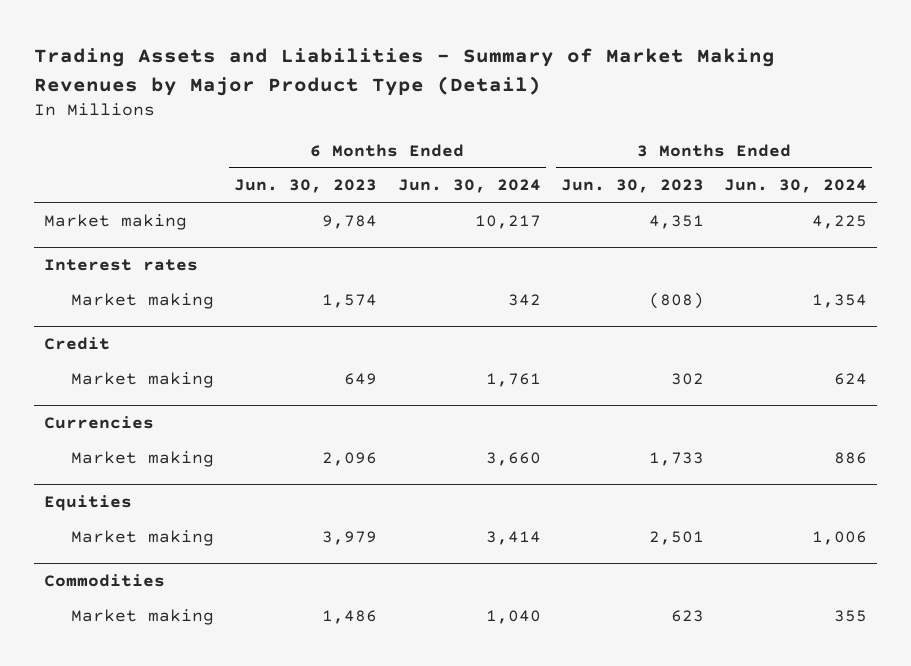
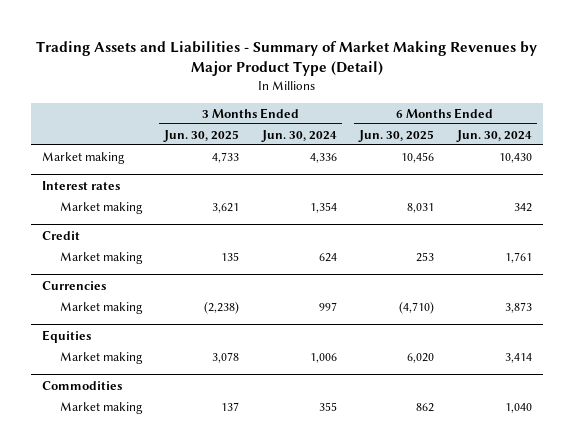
[234,179,378,194] Jun. 30, 2023 -> none
[560,179,704,194] Jun. 30, 2023 -> none
none -> [163,129,240,142] Jun. 30, 2025
none -> [358,129,435,142] Jun. 30, 2025
[474,214,541,229] 10,217 -> [498,152,532,163] 10,430
[812,214,868,229] 4,225 -> [309,152,337,163] 4,336
[485,451,541,466] 3,660 -> [504,301,532,313] 3,873
[834,451,868,464] 886 -> [318,301,337,311] 997

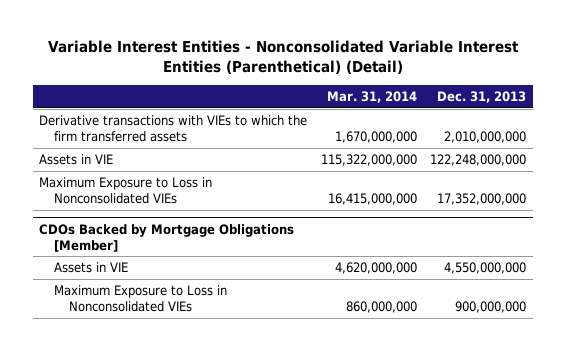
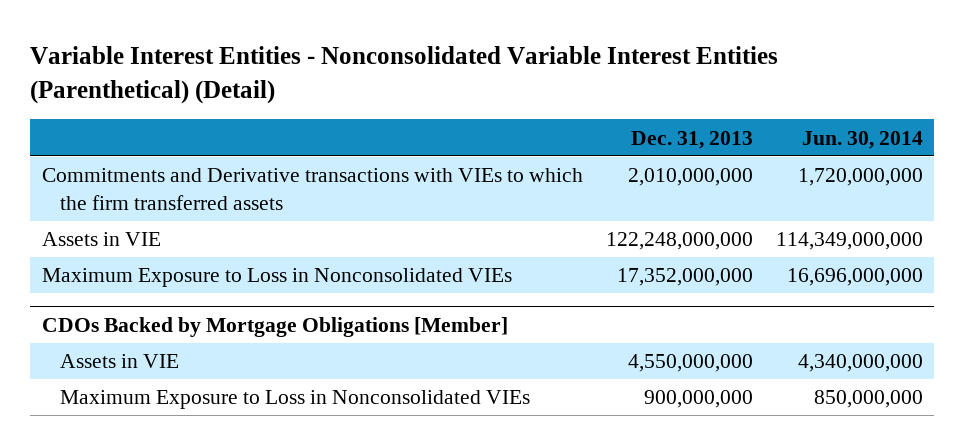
[326,90,417,103] Mar. 31, 2014 -> none
none -> [801,130,923,149] Jun. 30, 2014
[39,115,308,142] Derivative transactions with VIEs to which the firm transferred assets -> [41,168,583,210] Commitments and Derivative transactions with VIEs to which the firm transferred assets

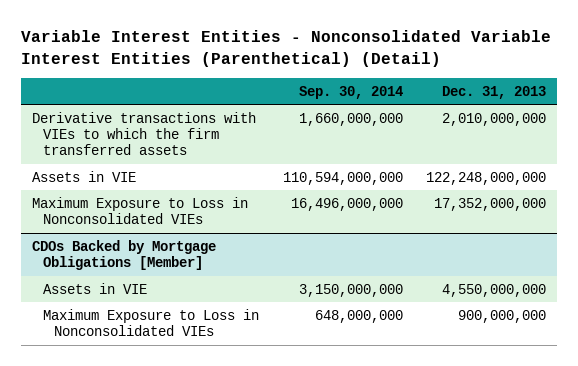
[801,130,923,149] Jun. 30, 2014 -> none
none -> [298,85,403,99] Sep. 30, 2014
[41,168,583,210] Commitments and Derivative transactions with VIEs to which the firm transferred assets -> [32,111,257,156] Derivative transactions with VIEs to which the firm transferred assets

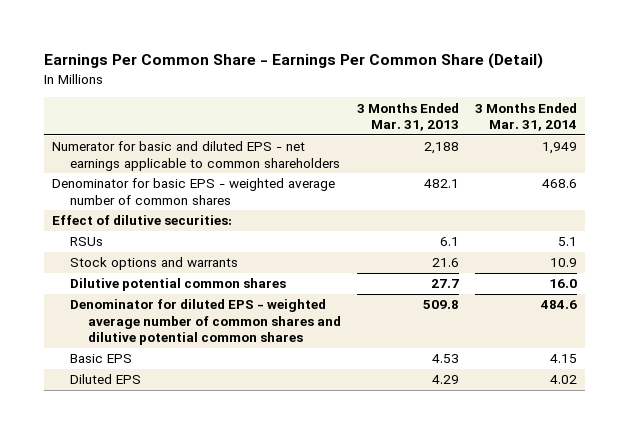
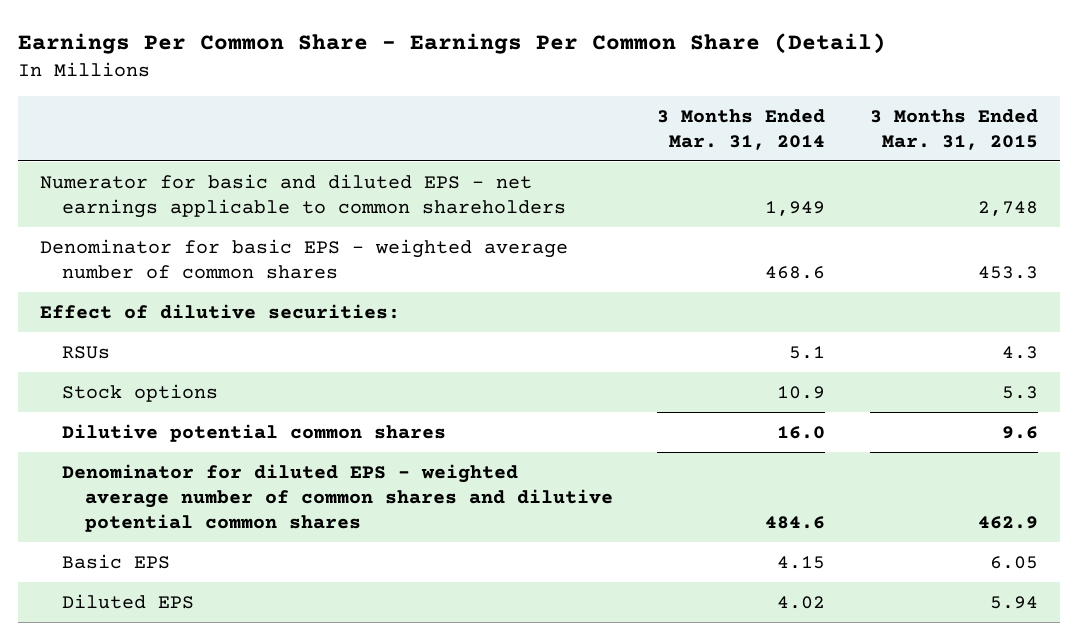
[356,102,459,132] 3 Months Ended Mar. 31, 2013 -> none
none -> [869,108,1038,150] 3 Months Ended Mar. 31, 2015
[69,257,238,271] Stock options and warrants -> [62,383,219,402] Stock options

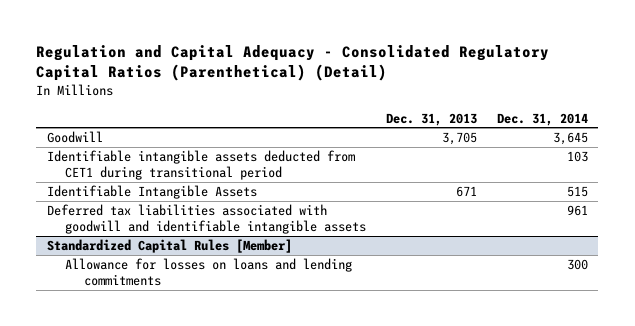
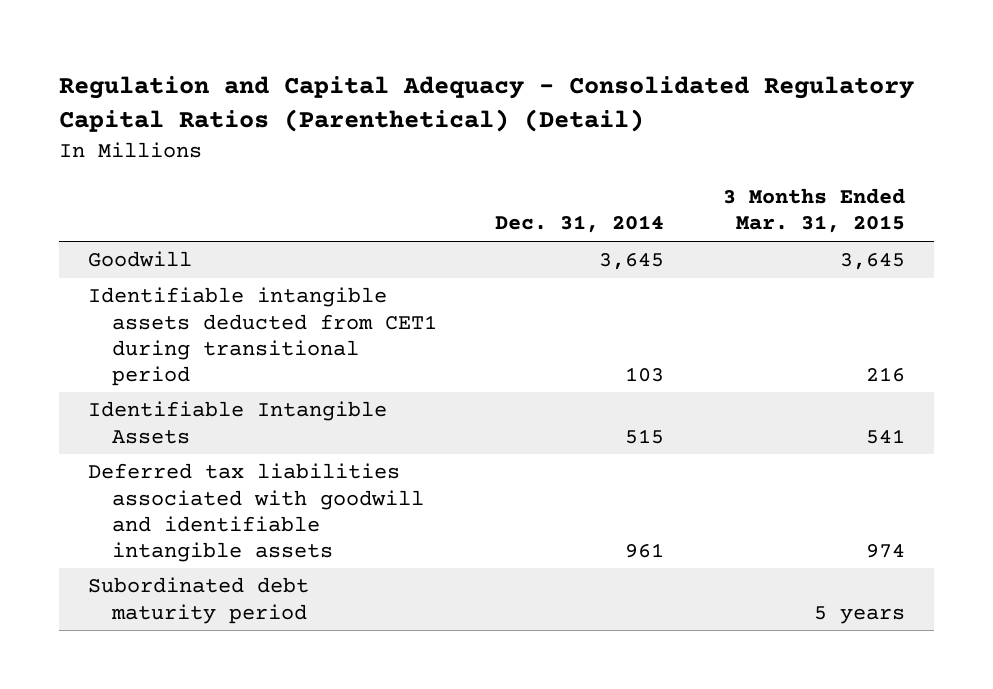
[386,112,478,126] Dec. 31, 2013 -> none
none -> [722,188,905,234] 3 Months Ended Mar. 31, 2015
[46,239,292,254] Standardized Capital Rules [Member] -> none
[65,258,353,286] Allowance for losses on loans and lending commitments -> none
none -> [88,577,310,624] Subordinated debt maturity period

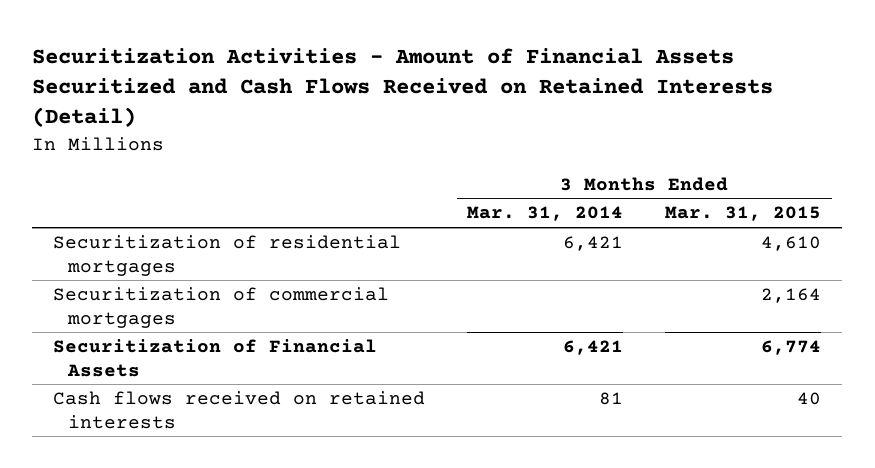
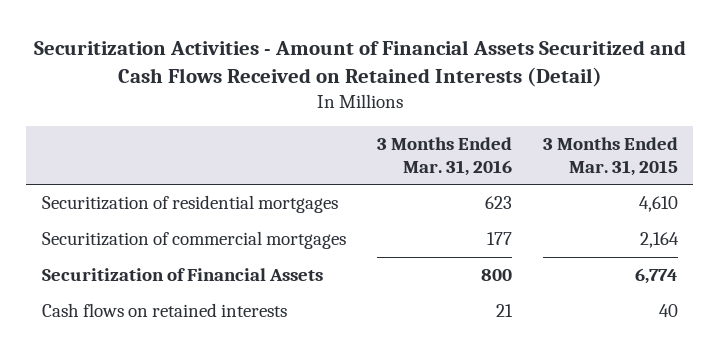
[467,206,624,222] Mar. 31, 2014 -> none
none -> [376,136,512,176] 3 Months Ended Mar. 31, 2016
[53,391,426,429] Cash flows received on retained interests -> [41,302,287,317] Cash flows on retained interests

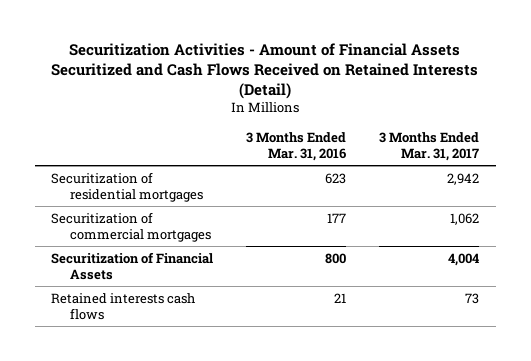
[542,136,678,176] 3 Months Ended Mar. 31, 2015 -> none
none -> [379,131,480,162] 3 Months Ended Mar. 31, 2017
[41,302,287,317] Cash flows on retained interests -> [51,292,196,320] Retained interests cash flows

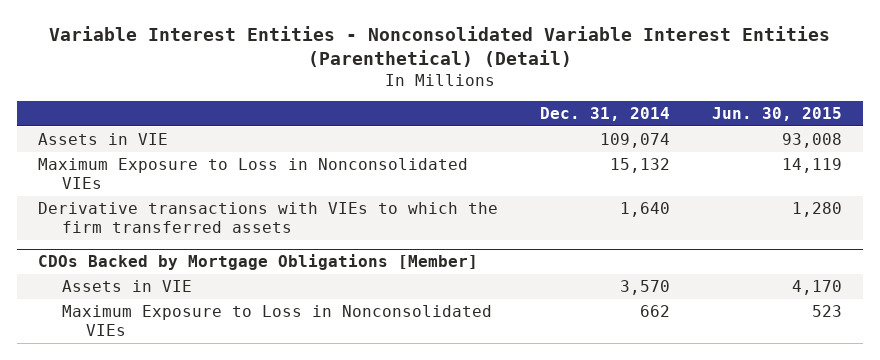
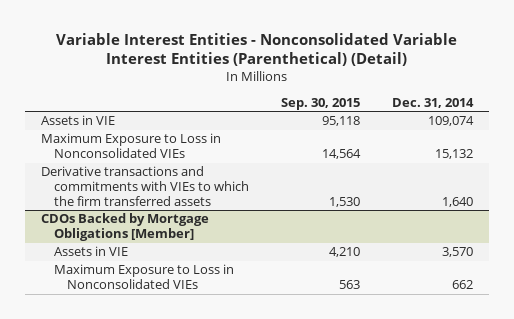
[712,107,843,122] Jun. 30, 2015 -> none
none -> [280,97,360,110] Sep. 30, 2015
[37,201,498,233] Derivative transactions with VIEs to which the firm transferred assets -> [41,166,250,206] Derivative transactions and commitments with VIEs to which the firm transferred assets

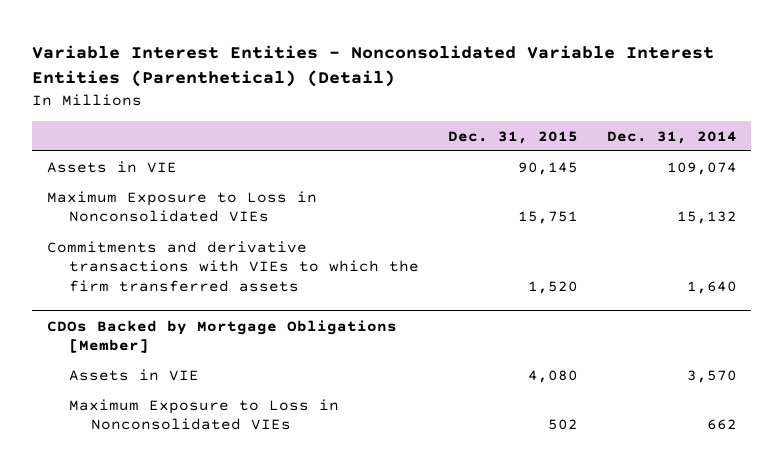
[280,97,360,110] Sep. 30, 2015 -> none
none -> [447,130,578,144] Dec. 31, 2015
[41,166,250,206] Derivative transactions and commitments with VIEs to which the firm transferred assets -> [46,240,419,292] Commitments and derivative transactions with VIEs to which the firm transferred assets

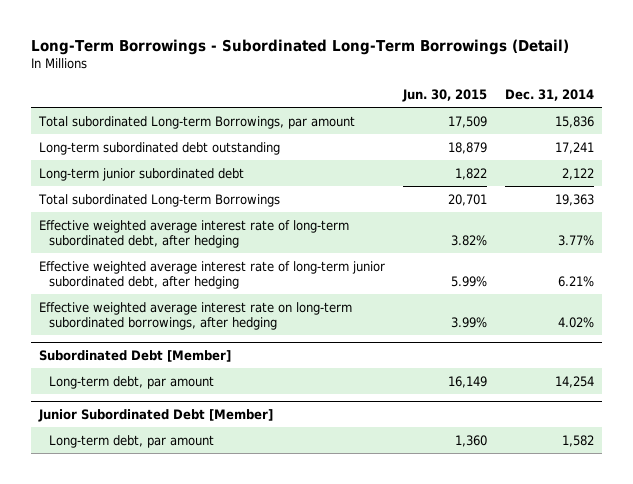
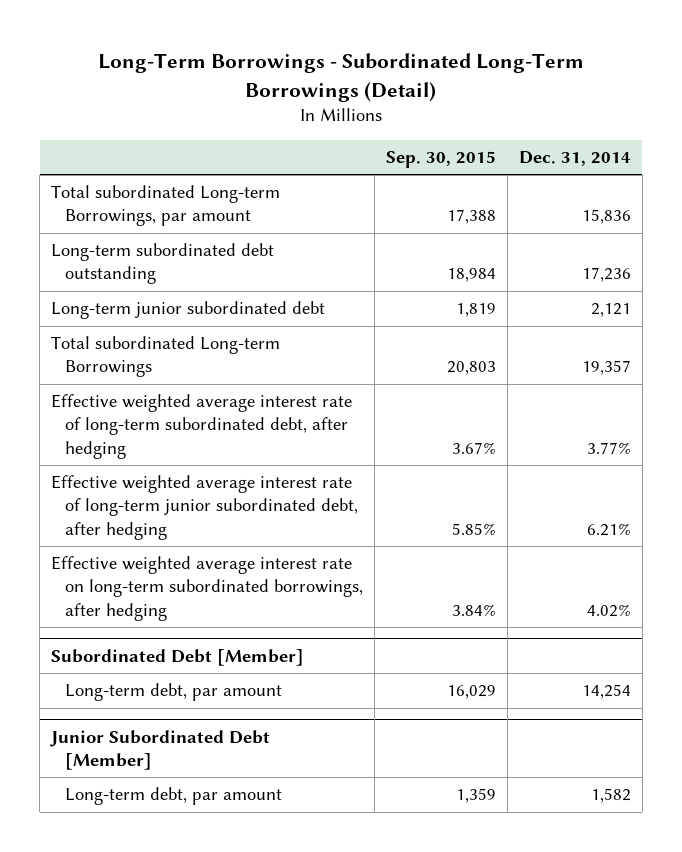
[401,89,487,103] Jun. 30, 2015 -> none
none -> [385,151,496,169] Sep. 30, 2015
[554,141,594,154] 17,241 -> [581,267,631,283] 17,236
[561,167,594,180] 2,122 -> [590,303,631,318] 2,121
[554,193,594,206] 19,363 -> [581,360,631,376] 19,357

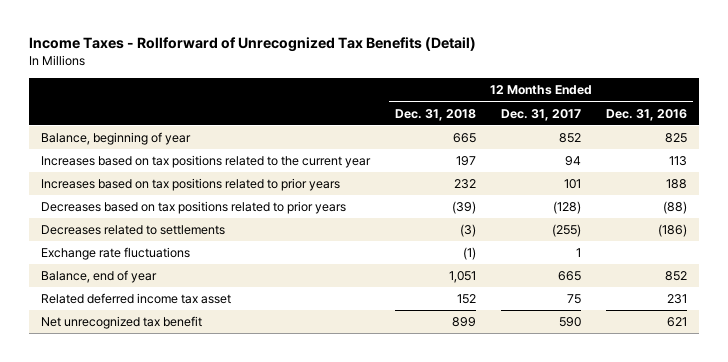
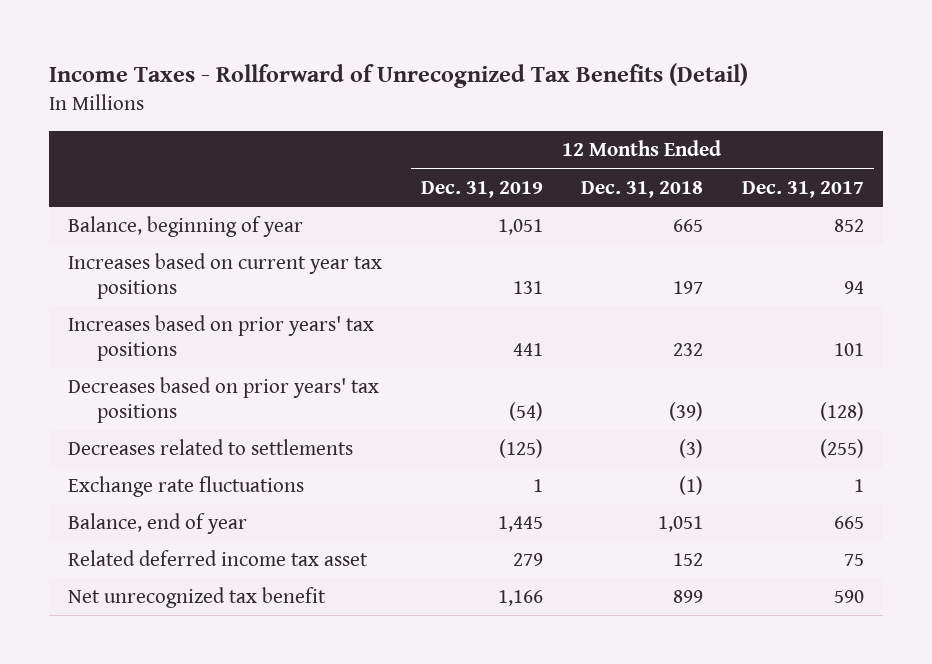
[605,108,687,121] Dec. 31, 2016 -> none
none -> [420,180,543,198] Dec. 31, 2019
[41,155,372,169] Increases based on tax positions related to the current year -> [68,253,383,299] Increases based on current year tax positions
[41,178,341,192] Increases based on tax positions related to prior years -> [68,315,375,361] Increases based on prior years' tax positions
[41,201,347,215] Decreases based on tax positions related to prior years -> [68,377,380,423] Decreases based on prior years' tax positions

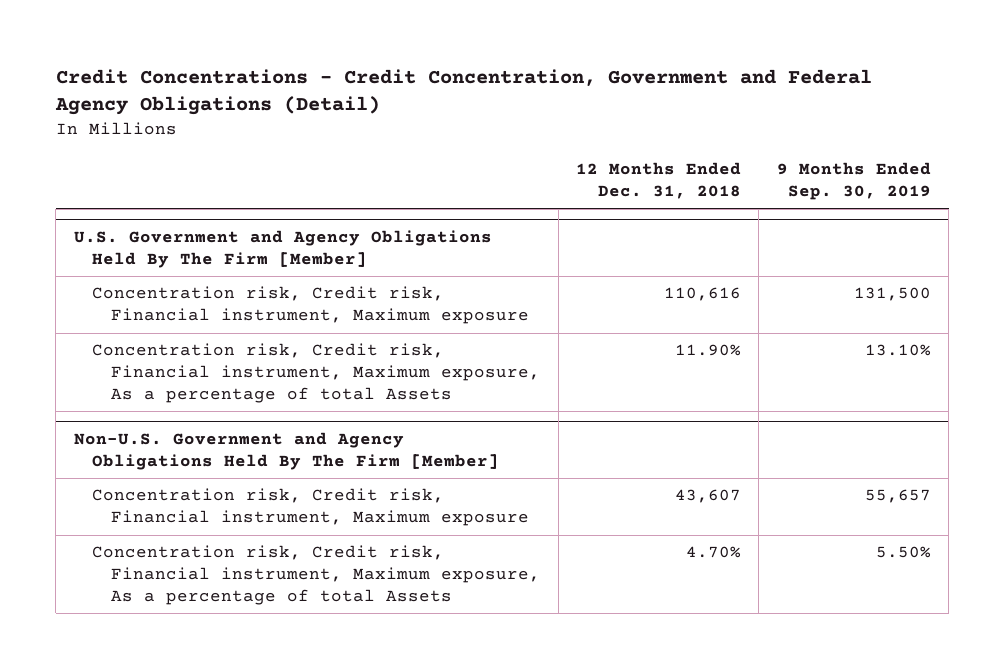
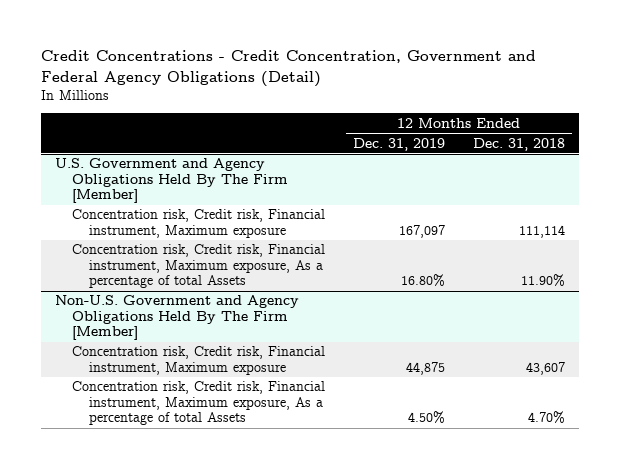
[776,162,931,201] 9 Months Ended Sep. 30, 2019 -> none
none -> [353,137,446,151] Dec. 31, 2019
[664,287,742,302] 110,616 -> [519,224,566,238] 111,114

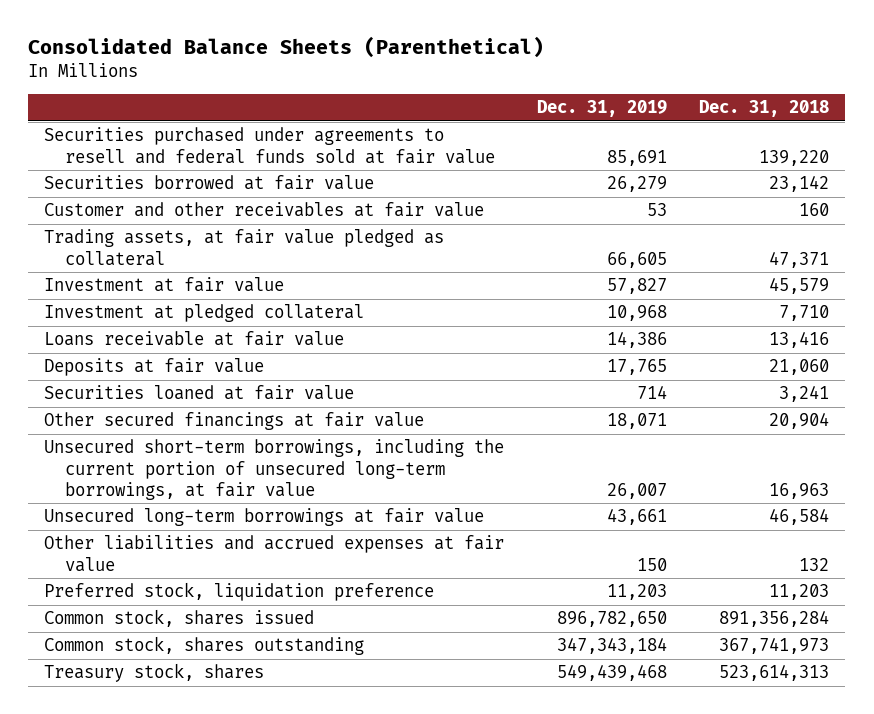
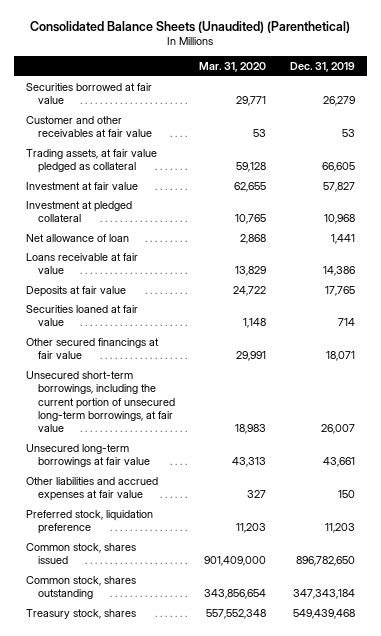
[28,36,545,59] Consolidated Balance Sheets (Parenthetical) -> [30,20,351,33] Consolidated Balance Sheets (Unaudited) (Parenthetical)
[699,100,830,118] Dec. 31, 2018 -> none
none -> [199,62,267,73] Mar. 31, 2020
[44,127,495,164] Securities purchased under agreements to resell and federal funds sold at fair value -> none
none -> [25,233,129,242] Net allowance of loan

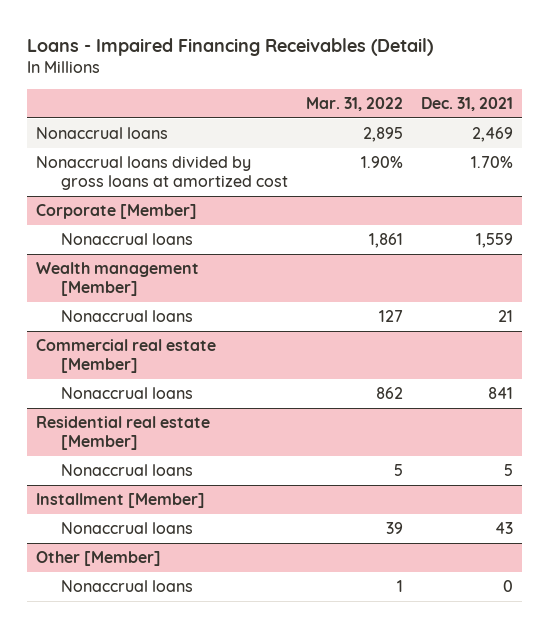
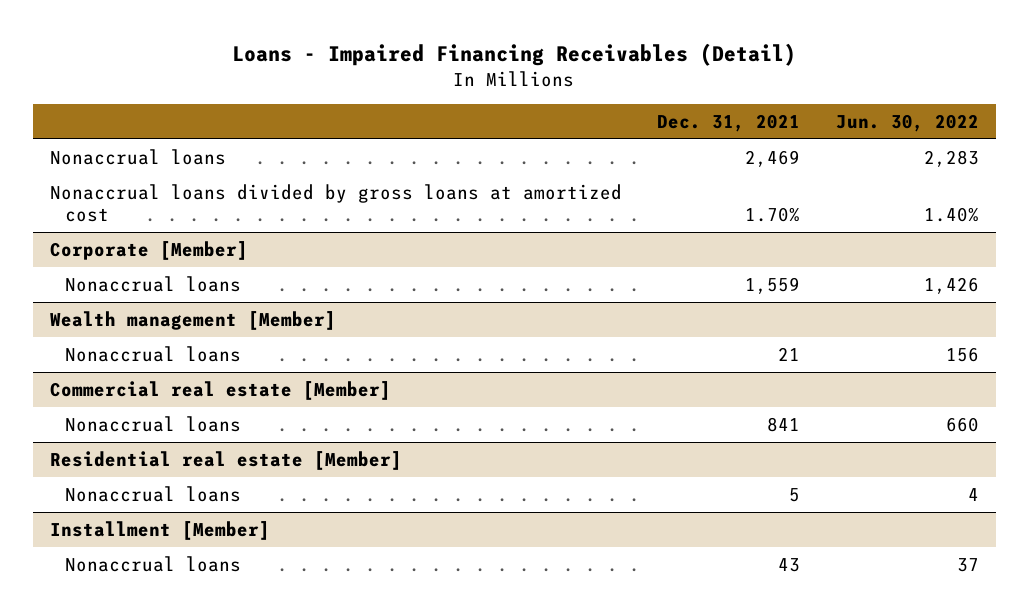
[305,96,403,111] Mar. 31, 2022 -> none
none -> [835,114,979,133] Jun. 30, 2022
[36,551,162,567] Other [Member] -> none
[60,580,193,593] Nonaccrual loans -> none

